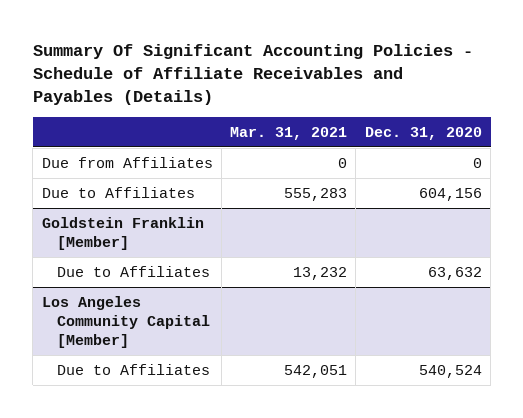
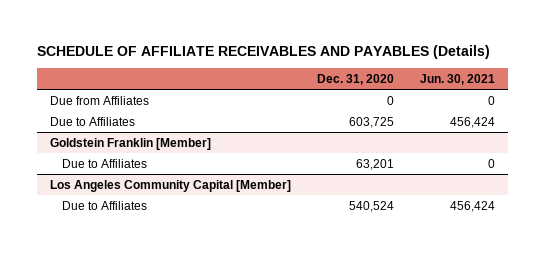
[32,43,473,105] Summary Of Significant Accounting Policies - Schedule of Affiliate Receivables and Payables (Details) -> [37,45,491,60] SCHEDULE OF AFFILIATE RECEIVABLES AND PAYABLES (Details)
[230,126,348,140] Mar. 31, 2021 -> none
none -> [419,74,495,86] Jun. 30, 2021
[418,187,482,201] 604,156 -> [348,116,394,128] 603,725
[427,266,482,280] 63,632 -> [355,158,394,170] 63,201

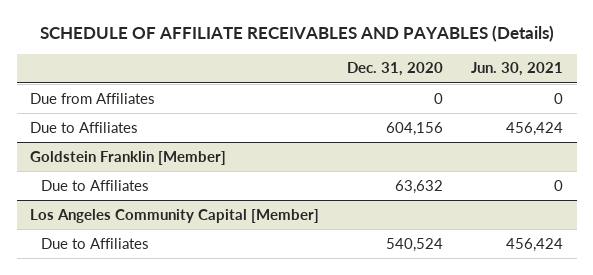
[348,116,394,128] 603,725 -> [386,121,444,136] 604,156
[355,158,394,170] 63,201 -> [395,179,444,194] 63,632

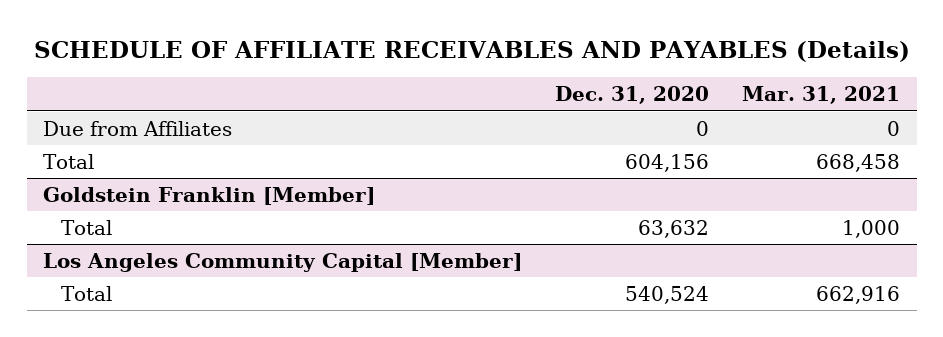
[470,62,563,77] Jun. 30, 2021 -> none
none -> [742,86,901,105] Mar. 31, 2021
[30,121,139,133] Due to Affiliates -> [43,153,95,169] Total
[41,179,150,191] Due to Affiliates -> [60,219,112,235] Total
[41,237,150,249] Due to Affiliates -> [60,285,112,301] Total

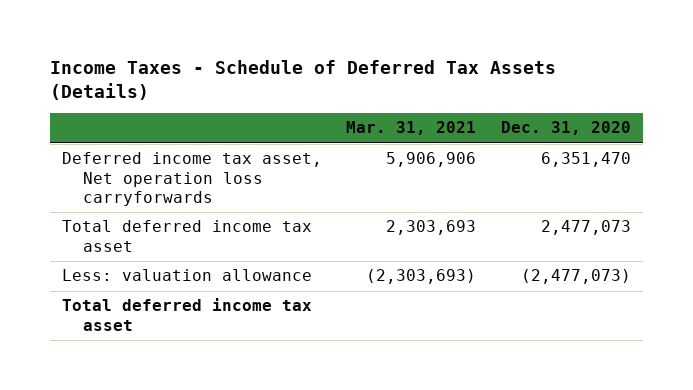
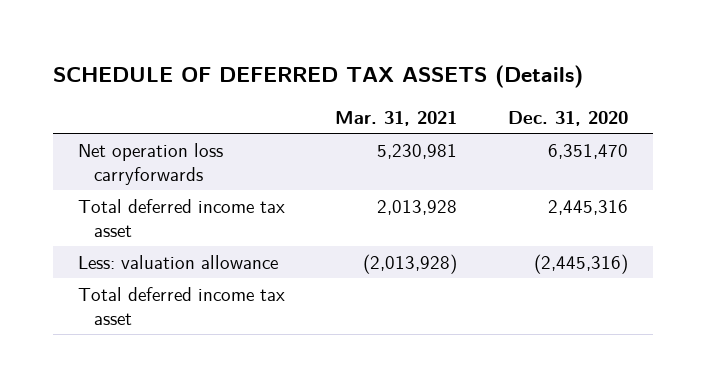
[50,59,557,100] Income Taxes - Schedule of Deferred Tax Assets (Details) -> [53,65,584,89] SCHEDULE OF DEFERRED TAX ASSETS (Details)
[62,152,323,207] Deferred income tax asset, Net operation loss carryforwards -> [78,142,224,185] Net operation loss carryforwards
[386,152,477,168] 5,906,906 -> [377,143,458,159] 5,230,981
[386,220,477,236] 2,303,693 -> [377,199,458,215] 2,013,928
[540,220,631,236] 2,477,073 -> [547,199,628,215] 2,445,316
[366,269,477,285] (2,303,693) -> [363,253,458,274] (2,013,928)
[520,269,631,285] (2,477,073) -> [533,253,628,274] (2,445,316)

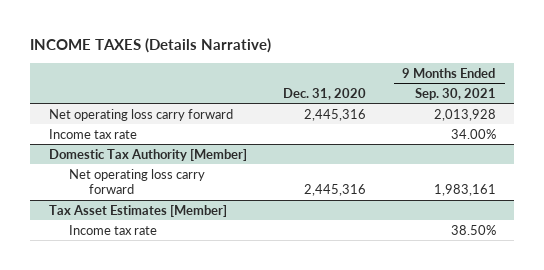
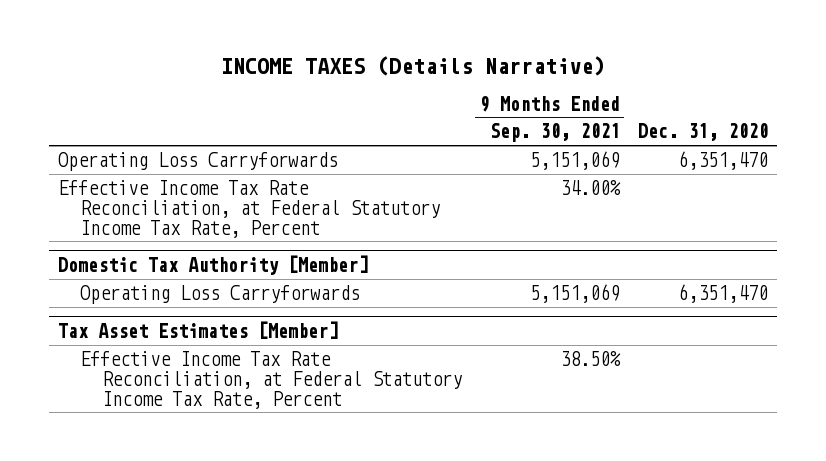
[48,108,233,121] Net operating loss carry forward -> [58,152,339,172] Operating Loss Carryforwards
[304,108,367,121] 2,445,316 -> [677,151,768,171] 6,351,470
[433,108,496,121] 2,013,928 -> [529,151,620,171] 5,151,069
[48,128,137,139] Income tax rate -> [58,180,441,238] Effective Income Tax Rate Reconciliation, at Federal Statutory Income Tax Rate, Percent
[68,168,205,195] Net operating loss carry forward -> [80,285,361,305] Operating Loss Carryforwards
[304,184,367,197] 2,445,316 -> [677,284,768,304] 6,351,470
[433,184,496,197] 1,983,161 -> [529,284,620,304] 5,151,069
[68,224,157,235] Income tax rate -> [80,351,462,409] Effective Income Tax Rate Reconciliation, at Federal Statutory Income Tax Rate, Percent

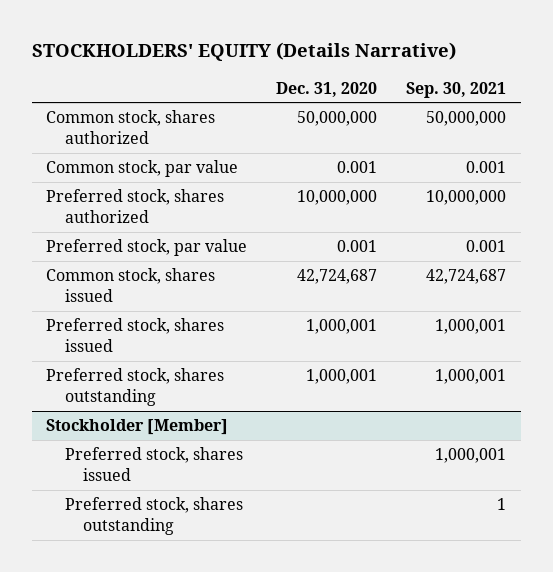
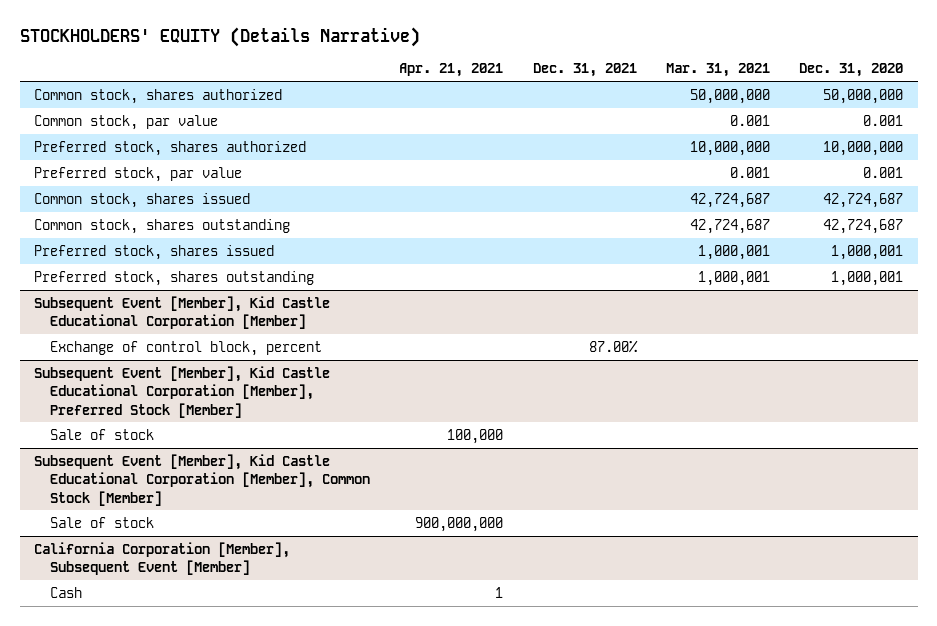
[406,81,507,98] Sep. 30, 2021 -> none
none -> [399,63,504,78] Apr. 21, 2021
none -> [532,63,637,78] Dec. 31, 2021
none -> [665,63,770,78] Mar. 31, 2021
none -> [34,218,291,234] Common stock, shares outstanding
[46,419,229,436] Stockholder [Member] -> none
[64,447,243,482] Preferred stock, shares issued -> none
[64,497,243,536] Preferred stock, shares outstanding -> none
none -> [34,295,331,330] Subsequent Event [Member], Kid Castle Educational Corporation [Member]
none -> [50,340,323,356] Exchange of control block, percent
none -> [34,365,331,418] Subsequent Event [Member], Kid Castle Educational Corporation [Member], Preferred Stock [Member]
none -> [50,428,155,440] Sale of stock
none -> [34,453,371,506] Subsequent Event [Member], Kid Castle Educational Corporation [Member], Common Stock [Member]
none -> [50,516,155,528] Sale of stock
none -> [34,541,291,576] California Corporation [Member], Subsequent Event [Member]
none -> [50,586,83,598] Cash

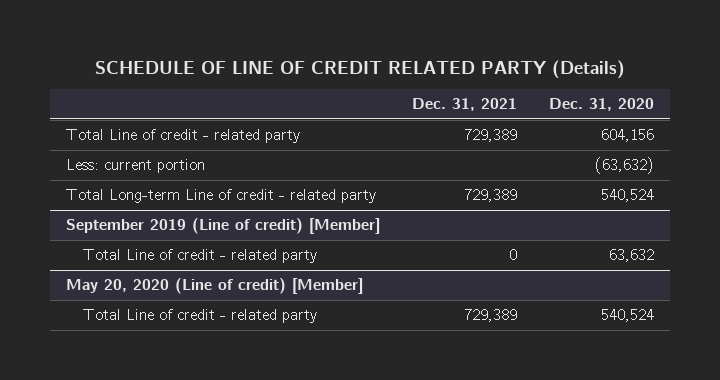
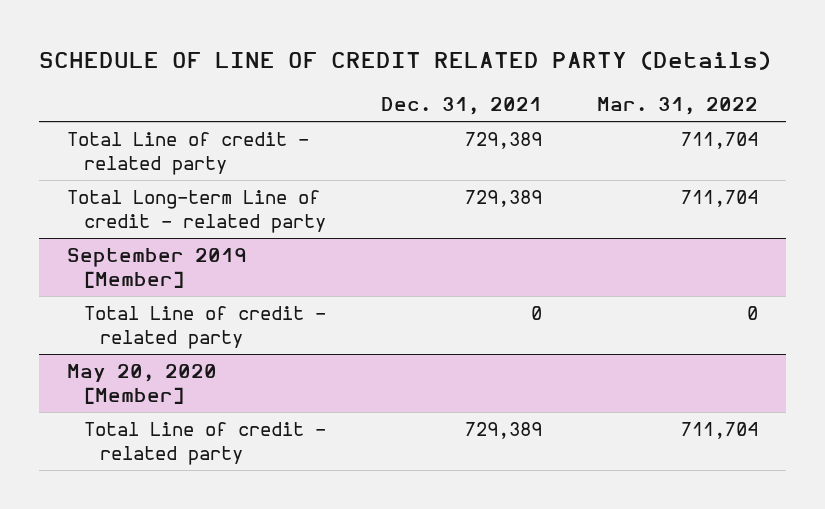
[548,98,654,112] Dec. 31, 2020 -> none
none -> [597,97,759,116] Mar. 31, 2022
[65,159,205,174] Less: current portion -> none
[65,218,380,235] September 2019 (Line of credit) [Member] -> [67,248,248,289] September 2019 [Member]
[65,278,363,295] May 20, 2020 (Line of credit) [Member] -> [67,364,218,405] May 20, 2020 [Member]

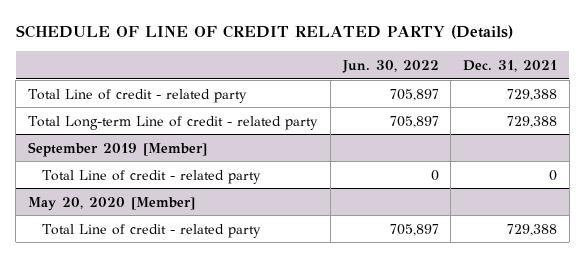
[597,97,759,116] Mar. 31, 2022 -> none
none -> [341,59,439,73] Jun. 30, 2022
[464,132,542,150] 729,389 -> [507,88,558,101] 729,388
[464,190,542,208] 729,389 -> [507,115,558,128] 729,388
[464,422,542,440] 729,389 -> [507,223,558,236] 729,388

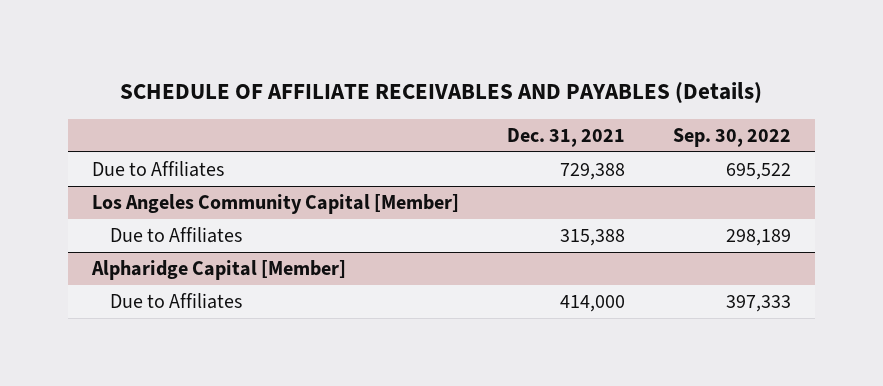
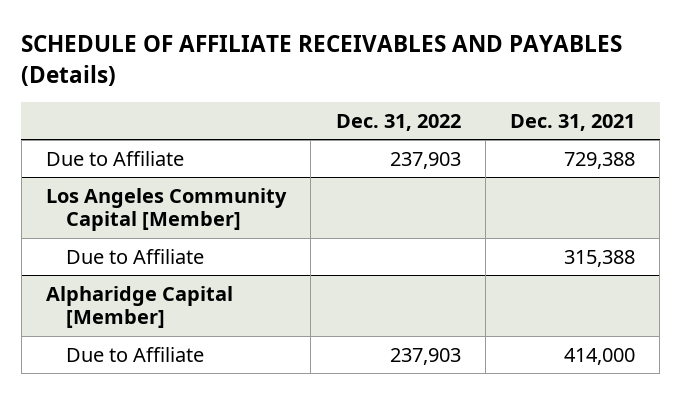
[673,127,792,147] Sep. 30, 2022 -> none
none -> [335,114,461,132] Dec. 31, 2022
[91,161,224,178] Due to Affiliates -> [46,150,185,166] Due to Affiliate
[109,227,242,244] Due to Affiliates -> [65,248,204,264] Due to Affiliate
[109,293,242,310] Due to Affiliates -> [65,346,204,362] Due to Affiliate

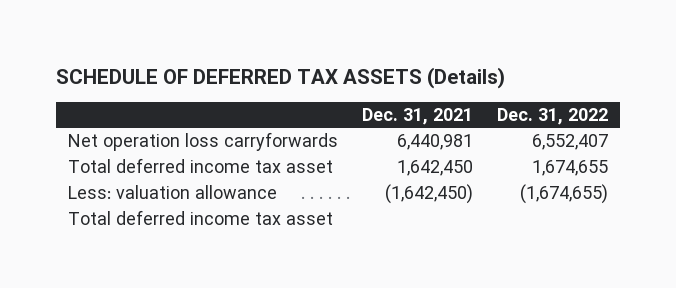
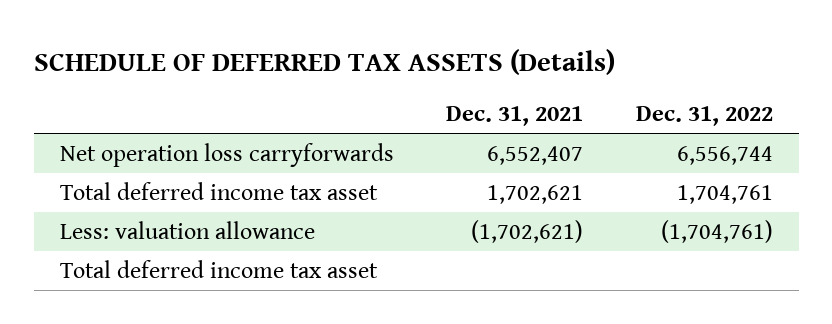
[397,134,474,151] 6,440,981 -> [487,145,584,165] 6,552,407
[531,134,608,151] 6,552,407 -> [676,145,773,165] 6,556,744
[397,160,474,177] 1,642,450 -> [487,184,584,204] 1,702,621
[531,160,608,177] 1,674,655 -> [676,184,773,204] 1,704,761
[385,184,474,205] (1,642,450) -> [471,219,584,243] (1,702,621)
[519,184,608,205] (1,674,655) -> [660,219,773,243] (1,704,761)

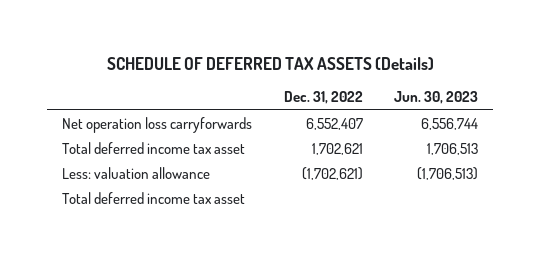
[446,106,584,127] Dec. 31, 2021 -> none
none -> [393,91,478,105] Jun. 30, 2023
[676,145,773,165] 6,556,744 -> [305,118,363,131] 6,552,407
[676,184,773,204] 1,704,761 -> [311,143,363,156] 1,702,621
[660,219,773,243] (1,704,761) -> [301,167,363,181] (1,702,621)

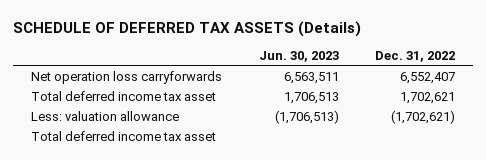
[420,118,478,131] 6,556,744 -> [283,72,339,85] 6,563,511

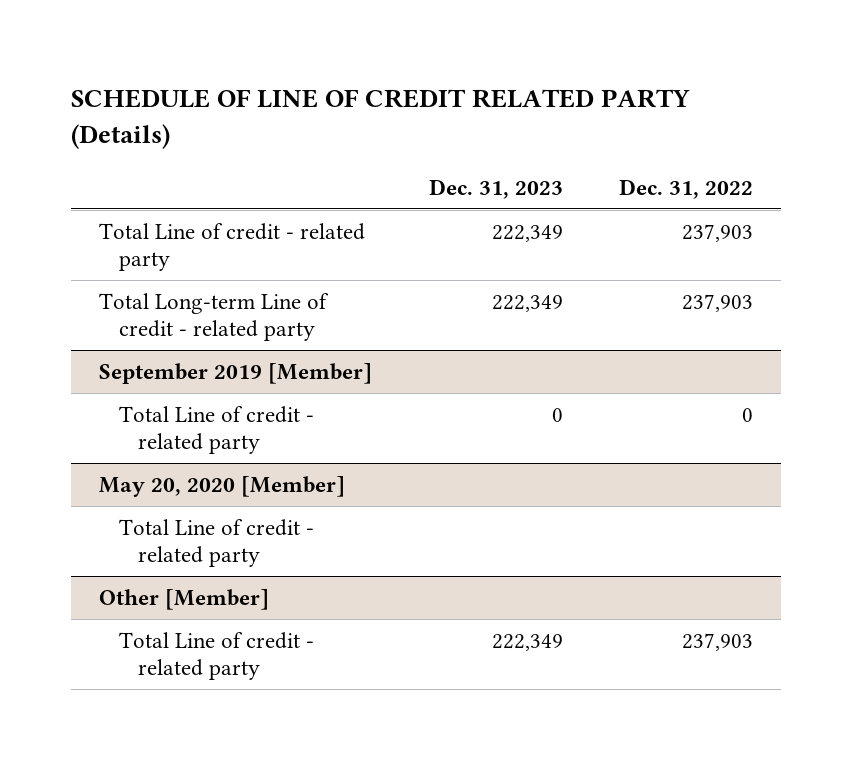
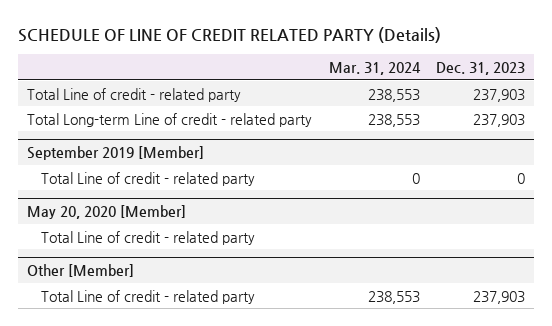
[619,178,754,199] Dec. 31, 2022 -> none
none -> [328,61,421,75] Mar. 31, 2024
[491,224,563,242] 222,349 -> [473,88,526,102] 237,903
[491,294,563,312] 222,349 -> [473,113,526,127] 237,903
[491,633,563,651] 222,349 -> [473,290,526,304] 237,903

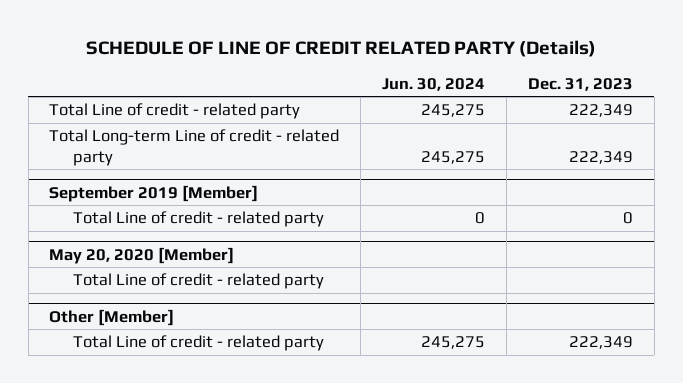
[328,61,421,75] Mar. 31, 2024 -> none
none -> [382,77,486,91] Jun. 30, 2024
[473,88,526,102] 237,903 -> [569,104,634,118] 222,349
[473,113,526,127] 237,903 -> [569,150,634,164] 222,349
[473,290,526,304] 237,903 -> [569,336,634,350] 222,349

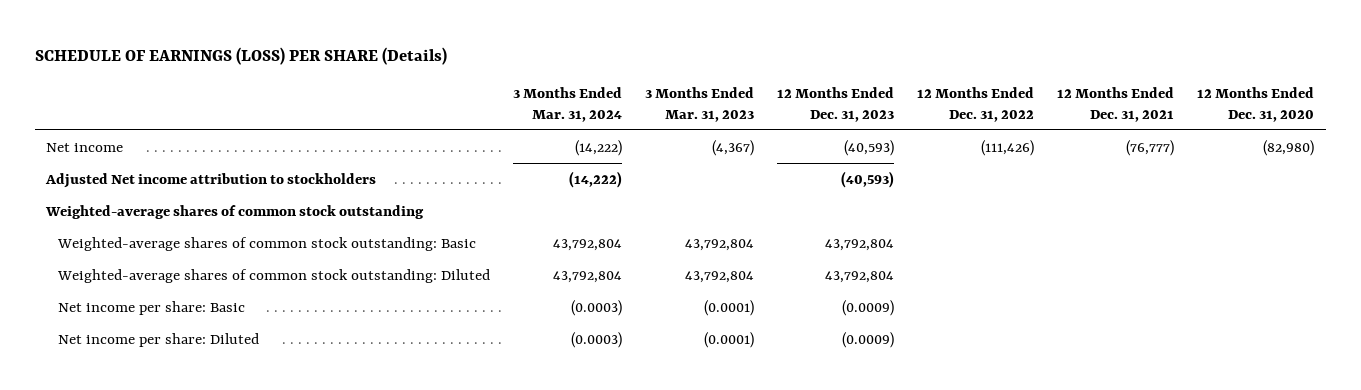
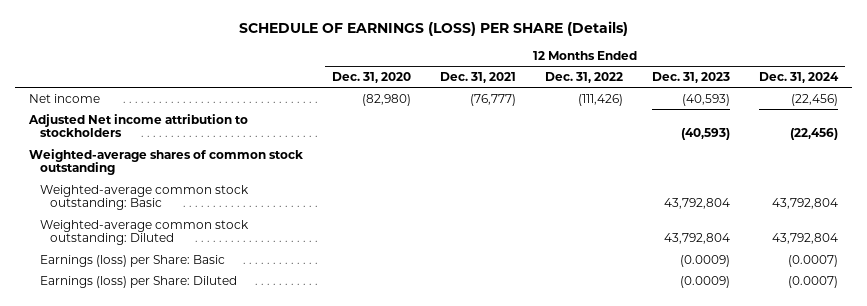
[513,87,623,122] 3 Months Ended Mar. 31, 2024 -> none
[645,87,755,122] 3 Months Ended Mar. 31, 2023 -> none
none -> [758,71,839,83] Dec. 31, 2024
[57,236,477,251] Weighted-average shares of common stock outstanding: Basic -> [39,184,249,211] Weighted-average common stock outstanding: Basic
[57,268,491,283] Weighted-average shares of common stock outstanding: Diluted -> [39,219,249,246] Weighted-average common stock outstanding: Diluted
[58,300,246,315] Net income per share: Basic -> [39,254,225,267] Earnings (loss) per Share: Basic
[58,332,260,347] Net income per share: Diluted -> [39,275,237,288] Earnings (loss) per Share: Diluted

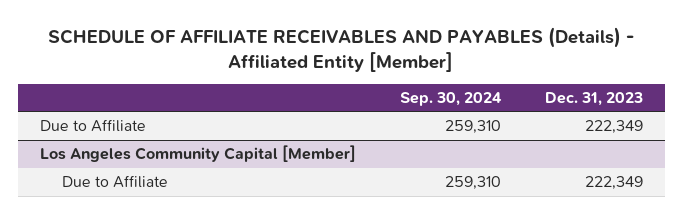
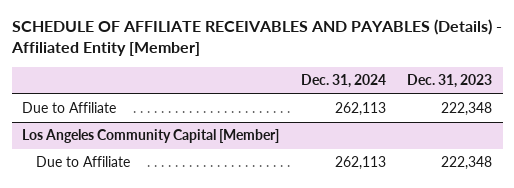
[399,91,502,106] Sep. 30, 2024 -> none
none -> [300,73,386,88] Dec. 31, 2024
[584,120,643,135] 222,349 -> [440,102,492,117] 222,348
[584,176,643,191] 222,349 -> [440,156,492,171] 222,348

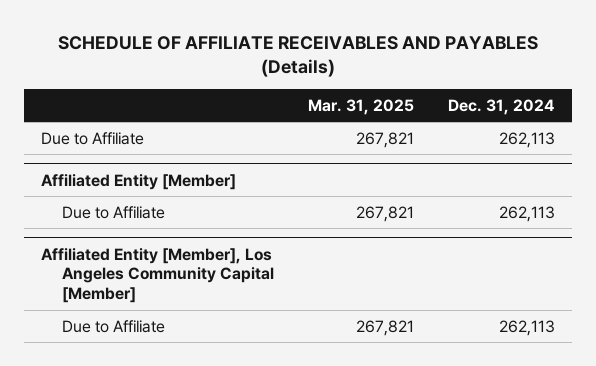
[10,19,502,57] SCHEDULE OF AFFILIATE RECEIVABLES AND PAYABLES (Details) - Affiliated Entity [Member] -> [57,35,538,78] SCHEDULE OF AFFILIATE RECEIVABLES AND PAYABLES (Details)
[406,73,492,88] Dec. 31, 2023 -> none
none -> [307,98,414,115] Mar. 31, 2025
[22,129,280,144] Los Angeles Community Capital [Member] -> [41,173,237,190] Affiliated Entity [Member]
none -> [41,247,274,304] Affiliated Entity [Member], Los Angeles Community Capital [Member]
none -> [61,319,165,333] Due to Affiliate

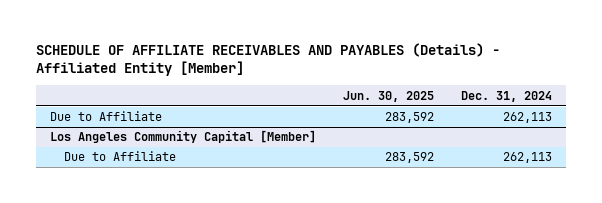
[57,35,538,78] SCHEDULE OF AFFILIATE RECEIVABLES AND PAYABLES (Details) -> [36,42,501,77] SCHEDULE OF AFFILIATE RECEIVABLES AND PAYABLES (Details) - Affiliated Entity [Member]
[307,98,414,115] Mar. 31, 2025 -> none
none -> [343,90,435,102] Jun. 30, 2025
[61,205,165,219] Due to Affiliate -> none
[41,247,274,304] Affiliated Entity [Member], Los Angeles Community Capital [Member] -> none
[41,173,237,190] Affiliated Entity [Member] -> [49,130,316,144] Los Angeles Community Capital [Member]

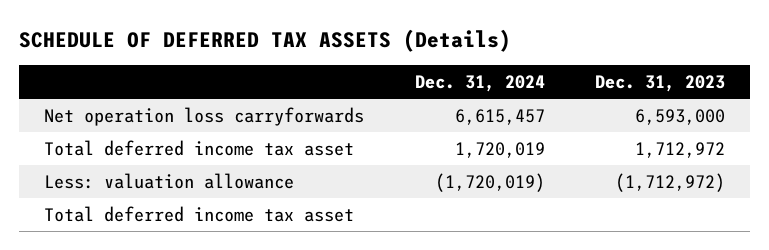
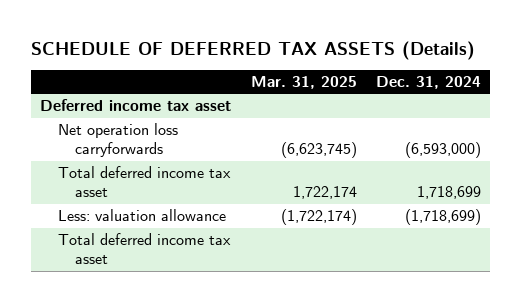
[595,75,726,93] Dec. 31, 2023 -> none
none -> [250,76,357,90] Mar. 31, 2025
none -> [40,99,232,112] Deferred income tax asset
[454,108,545,125] 6,615,457 -> [404,142,481,159] (6,593,000)
[454,141,545,158] 1,720,019 -> [416,186,481,200] 1,718,699
[434,172,545,192] (1,720,019) -> [404,209,481,226] (1,718,699)

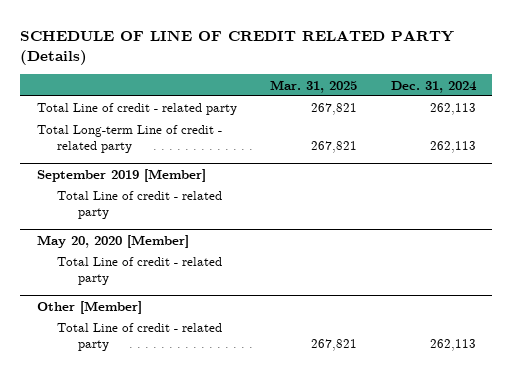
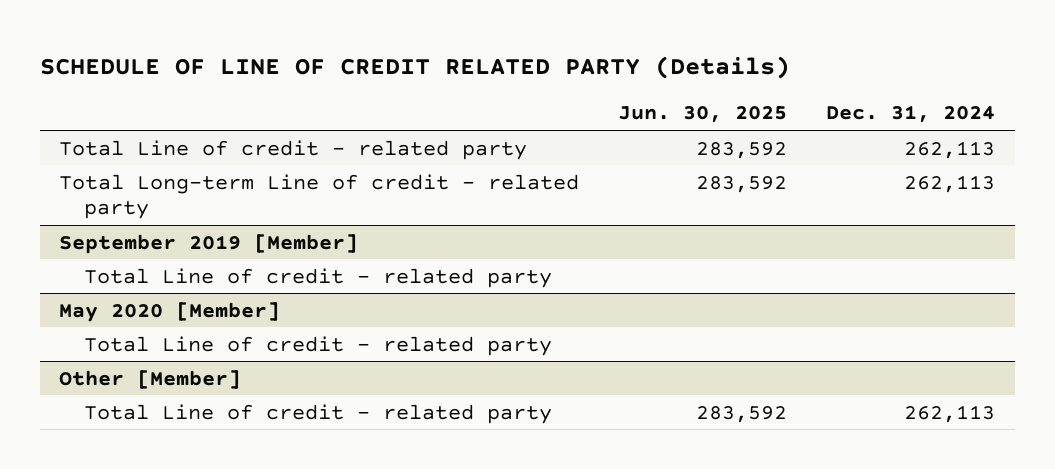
[270,79,358,93] Mar. 31, 2025 -> none
none -> [618,106,788,124] Jun. 30, 2025
[36,235,189,249] May 20, 2020 [Member] -> [59,301,281,322] May 2020 [Member]

